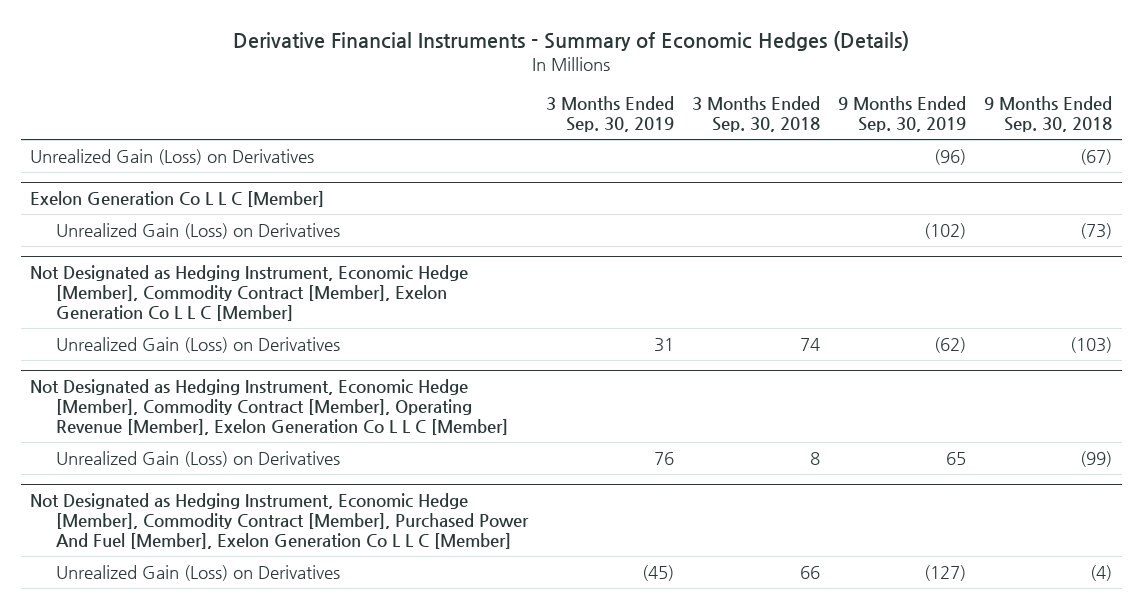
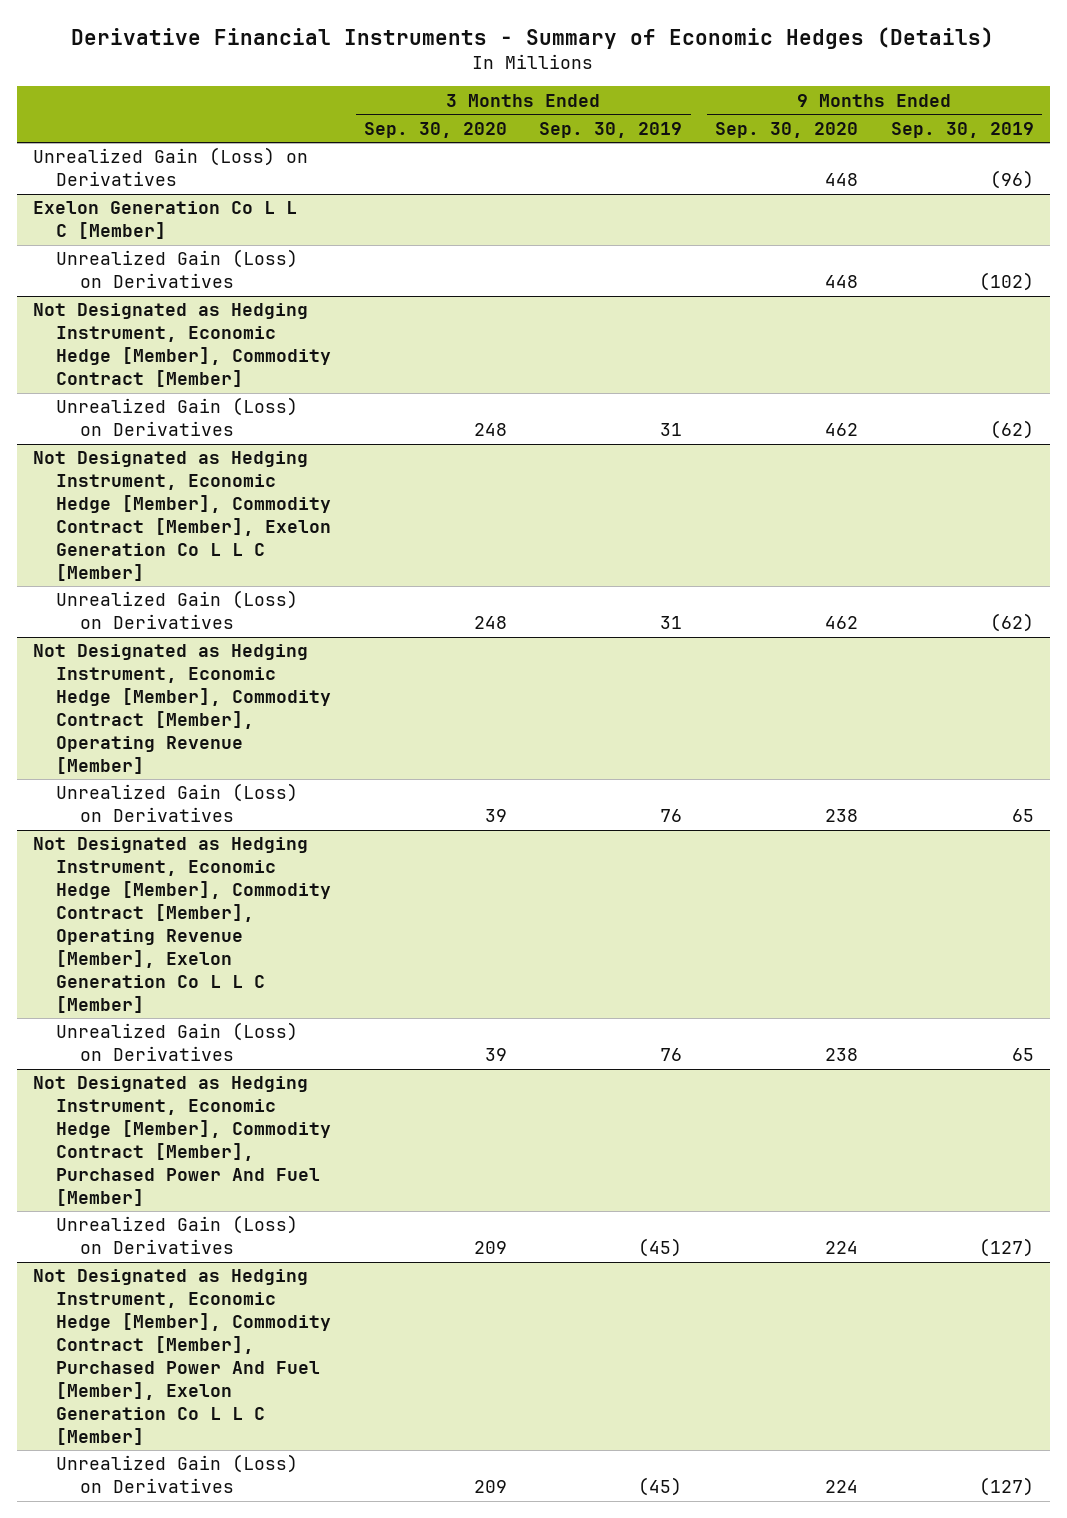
[691,95,820,133] 3 Months Ended Sep. 30, 2018 -> none
[984,95,1113,133] 9 Months Ended Sep. 30, 2018 -> none
none -> [363,121,507,138] Sep. 30, 2020
none -> [715,121,859,138] Sep. 30, 2020
none -> [33,303,332,388] Not Designated as Hedging Instrument, Economic Hedge [Member], Commodity Contract [Member]
none -> [56,397,299,437] Unrealized Gain (Loss) on Derivatives
none -> [33,644,332,775] Not Designated as Hedging Instrument, Economic Hedge [Member], Commodity Contract [Member], Operating Revenue [Member]
none -> [56,783,299,823] Unrealized Gain (Loss) on Derivatives
none -> [33,1076,332,1207] Not Designated as Hedging Instrument, Economic Hedge [Member], Commodity Contract [Member], Purchased Power And Fuel [Member]
none -> [56,1215,299,1255] Unrealized Gain (Loss) on Derivatives

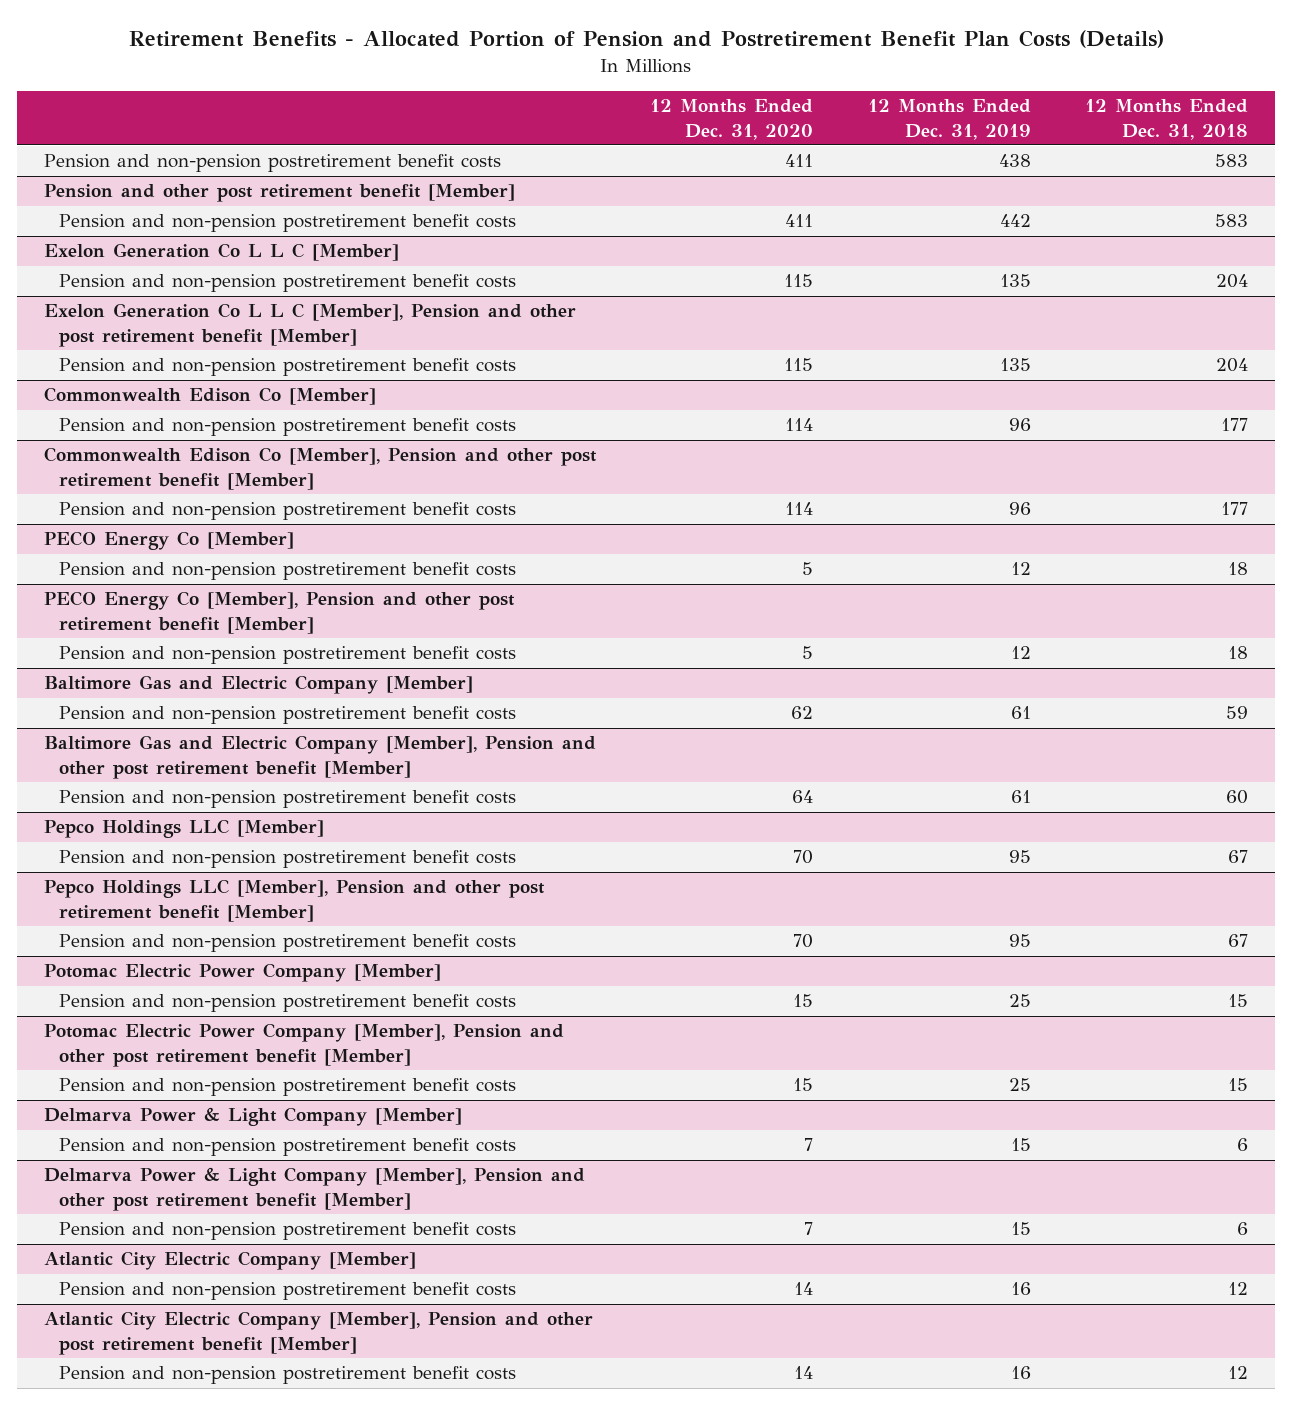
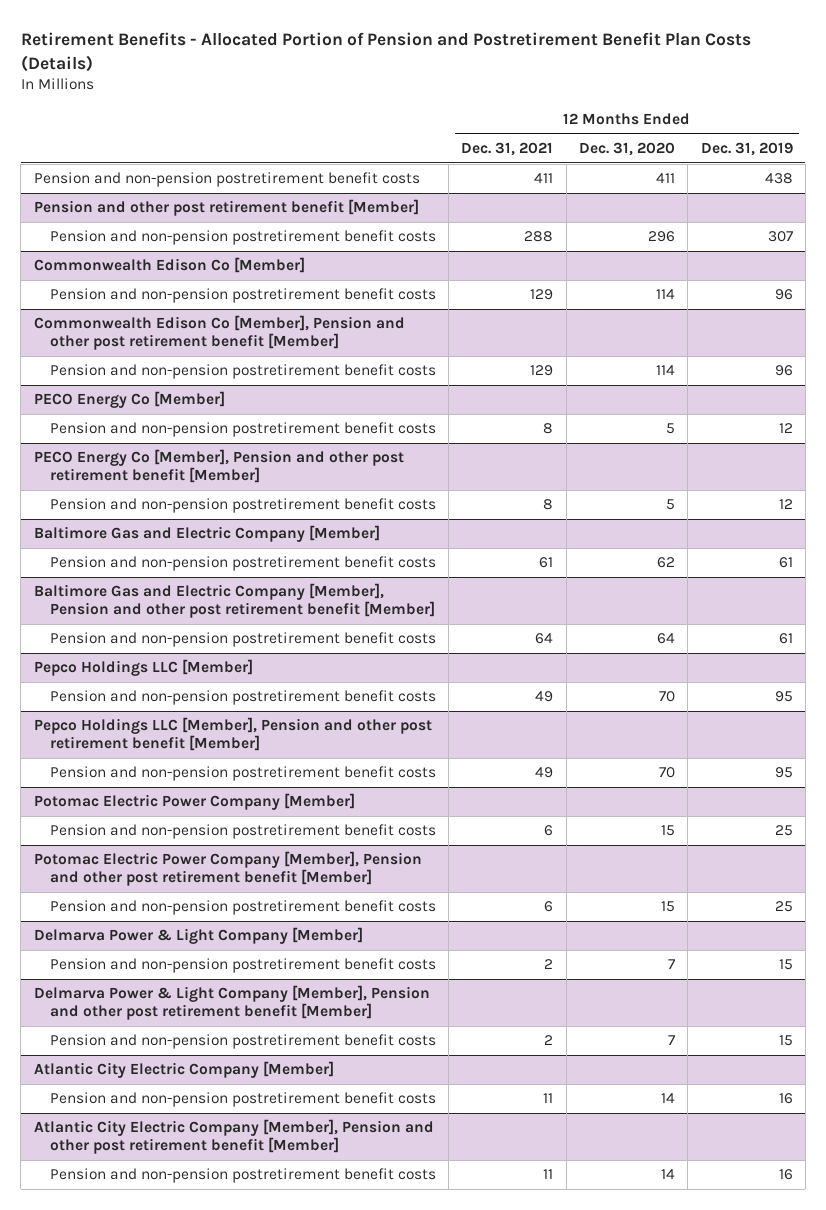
[1084,99,1248,140] 12 Months Ended Dec. 31, 2018 -> none
none -> [461,142,554,157] Dec. 31, 2021
[43,243,399,262] Exelon Generation Co L L C [Member] -> none
[58,274,516,293] Pension and non-pension postretirement benefit costs -> none
[43,303,576,347] Exelon Generation Co L L C [Member], Pension and other post retirement benefit [Member] -> none
[58,358,516,377] Pension and non-pension postretirement benefit costs -> none
[785,214,814,228] 411 -> [647,231,675,243] 296
[999,214,1031,228] 442 -> [767,231,793,243] 307

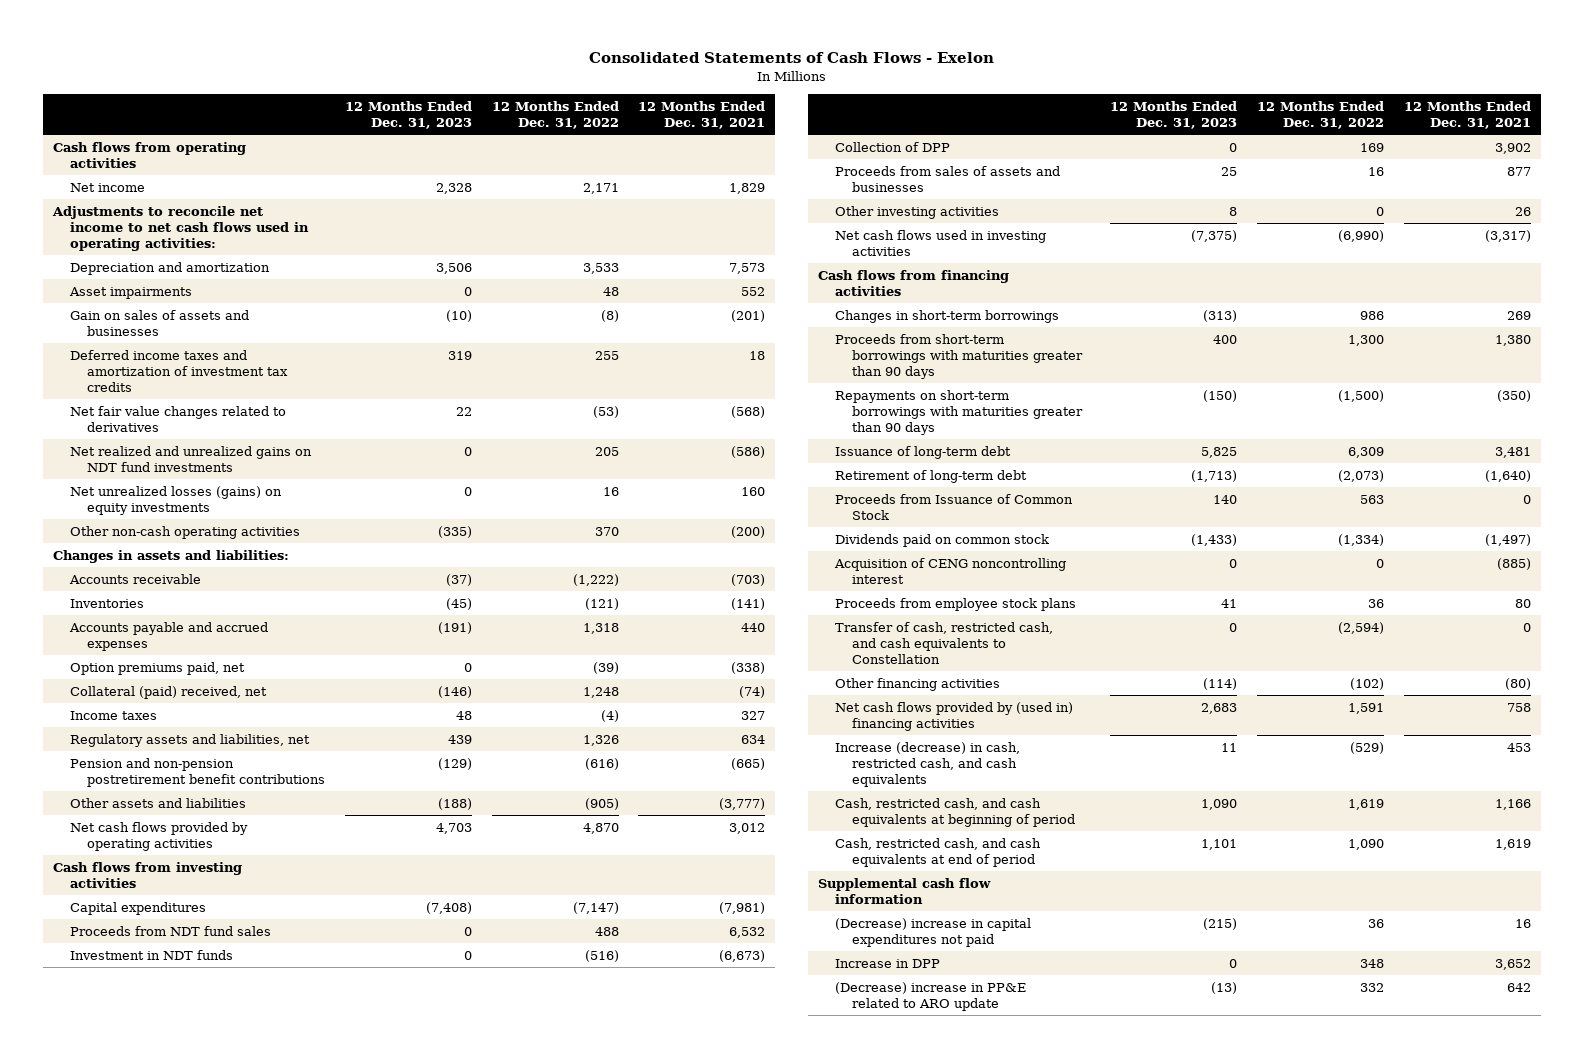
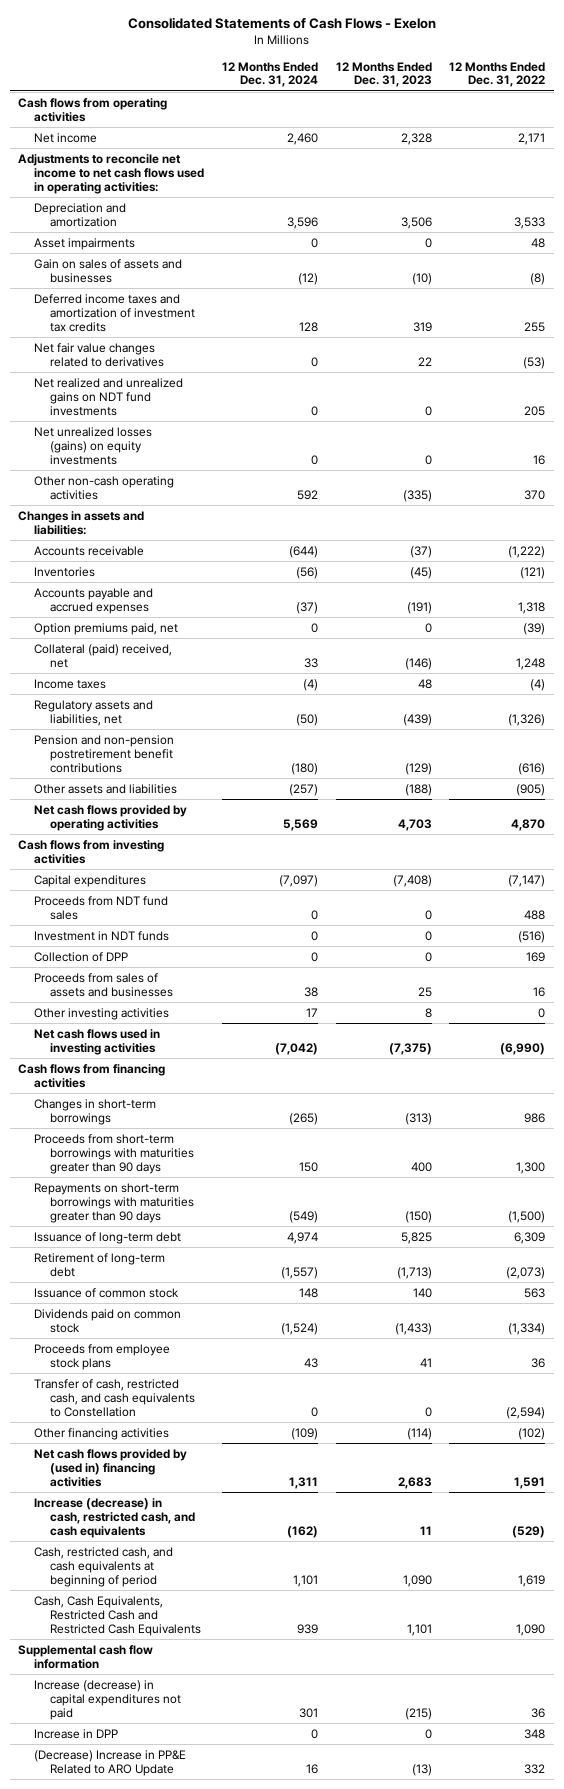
[638,101,766,130] 12 Months Ended Dec. 31, 2021 -> none
none -> [221,61,318,88] 12 Months Ended Dec. 31, 2024
[447,734,472,744] 439 -> [402,713,432,726] (439)
[582,734,619,746] 1,326 -> [508,713,546,726] (1,326)
[835,493,1074,521] Proceeds from Issuance of Common Stock -> [34,1287,180,1298] Issuance of common stock
[834,557,1067,585] Acquisition of CENG noncontrolling interest -> none
[835,837,1042,868] Cash, restricted cash, and cash equivalents at end of period -> [34,1595,202,1636] Cash, Cash Equivalents, Restricted Cash and Restricted Cash Equivalents
[835,917,1032,948] (Decrease) increase in capital expenditures not paid -> [34,1679,182,1720] Increase (decrease) in capital expenditures not paid
[835,981,1027,1012] (Decrease) increase in PP&E related to ARO update -> [34,1749,187,1776] (Decrease) Increase in PP&E Related to ARO Update

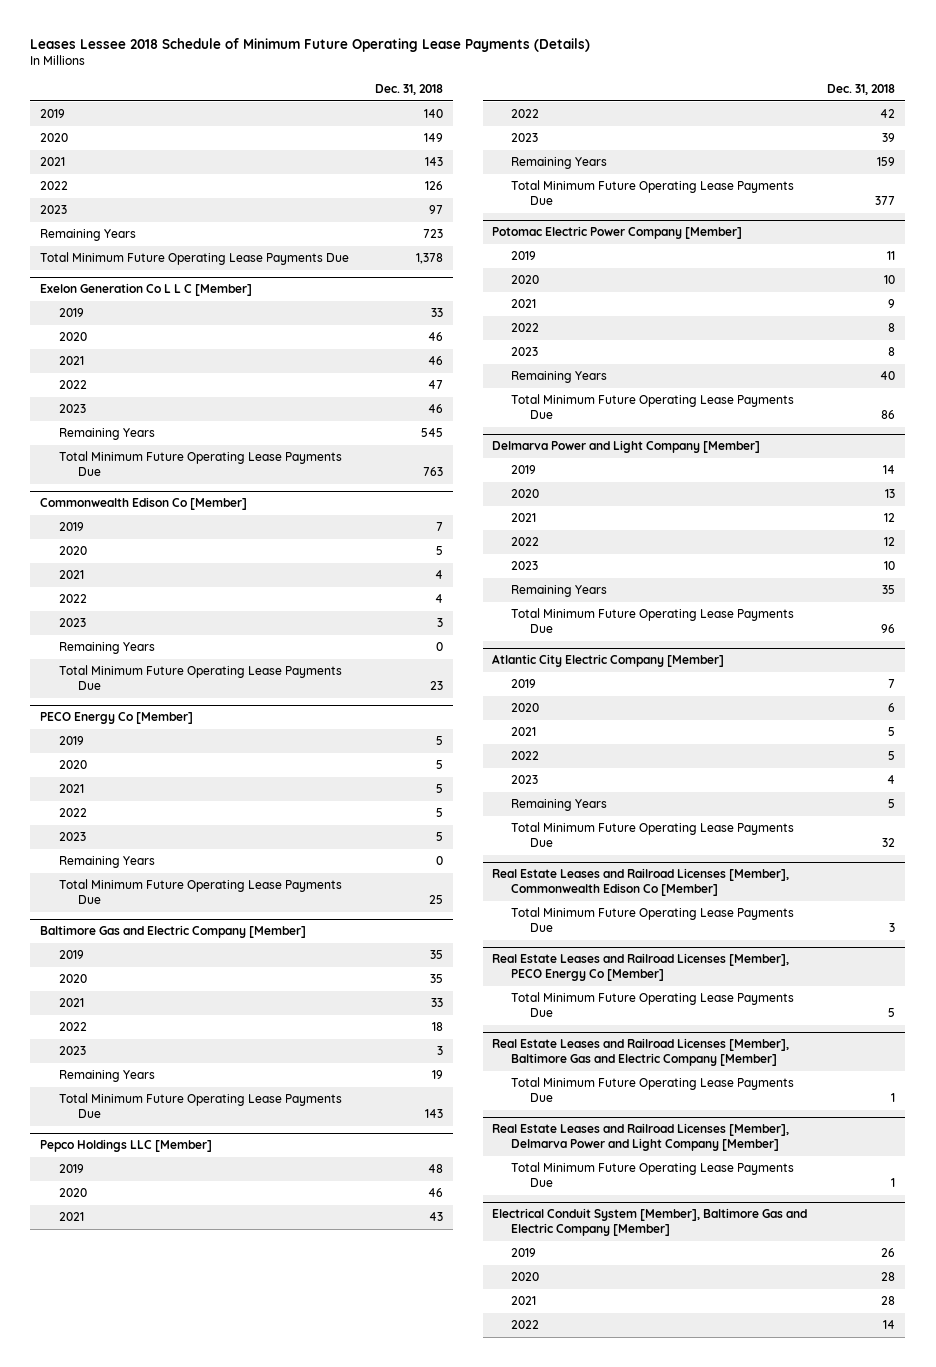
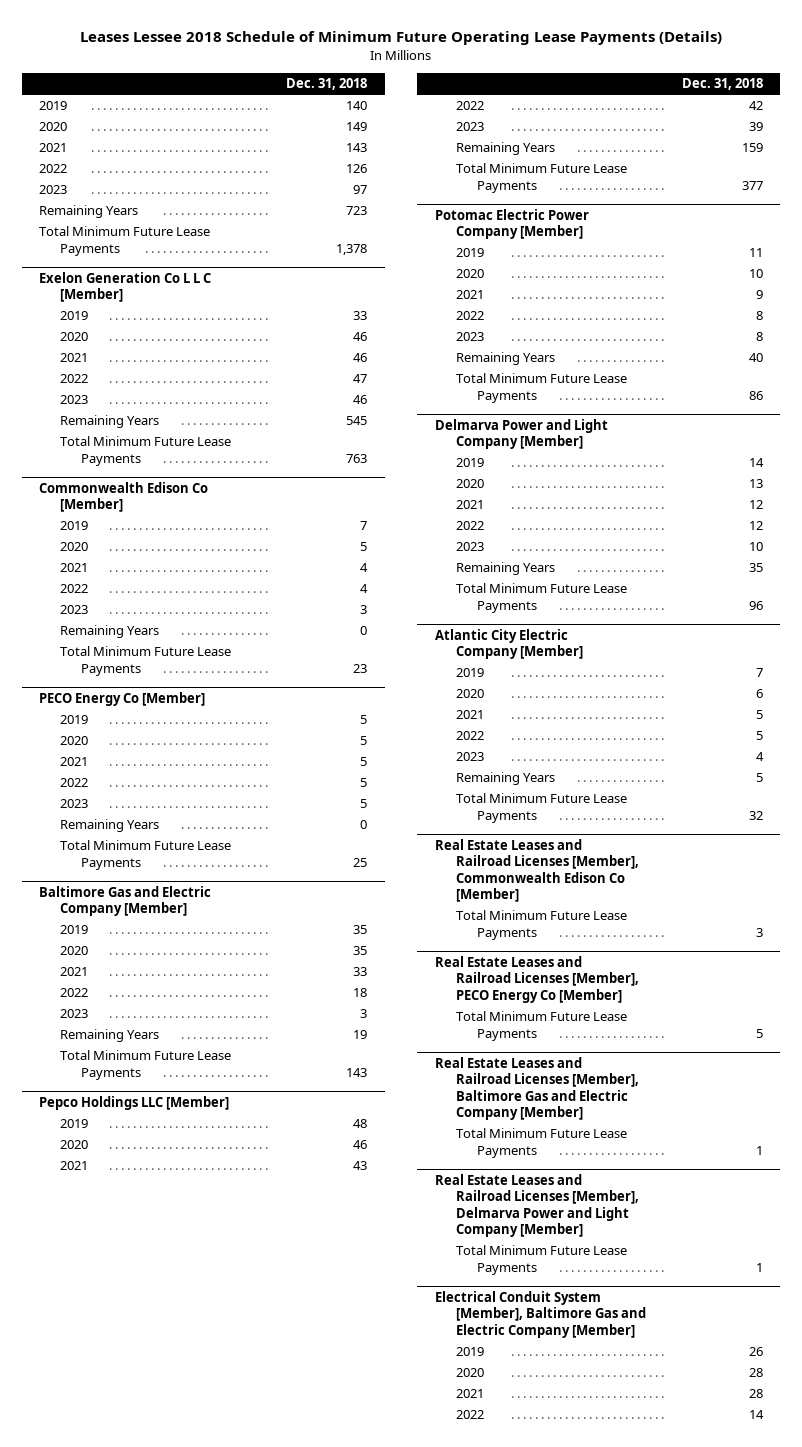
[40,252,350,266] Total Minimum Future Operating Lease Payments Due -> [39,226,211,256] Total Minimum Future Lease Payments
[59,451,343,476] Total Minimum Future Operating Lease Payments Due -> [60,436,232,466] Total Minimum Future Lease Payments
[59,665,343,690] Total Minimum Future Operating Lease Payments Due -> [60,646,232,676] Total Minimum Future Lease Payments
[59,879,343,904] Total Minimum Future Operating Lease Payments Due -> [60,840,232,870] Total Minimum Future Lease Payments
[59,1093,343,1118] Total Minimum Future Operating Lease Payments Due -> [60,1050,232,1080] Total Minimum Future Lease Payments
[511,180,795,205] Total Minimum Future Operating Lease Payments Due -> [456,163,628,193] Total Minimum Future Lease Payments
[511,394,795,419] Total Minimum Future Operating Lease Payments Due -> [456,373,628,403] Total Minimum Future Lease Payments
[511,608,795,633] Total Minimum Future Operating Lease Payments Due -> [456,583,628,613] Total Minimum Future Lease Payments
[511,822,795,847] Total Minimum Future Operating Lease Payments Due -> [456,793,628,823] Total Minimum Future Lease Payments
[511,907,795,932] Total Minimum Future Operating Lease Payments Due -> [456,910,628,940] Total Minimum Future Lease Payments
[511,992,795,1017] Total Minimum Future Operating Lease Payments Due -> [456,1011,628,1041] Total Minimum Future Lease Payments
[511,1077,795,1102] Total Minimum Future Operating Lease Payments Due -> [456,1128,628,1158] Total Minimum Future Lease Payments
[511,1162,795,1187] Total Minimum Future Operating Lease Payments Due -> [456,1245,628,1275] Total Minimum Future Lease Payments

